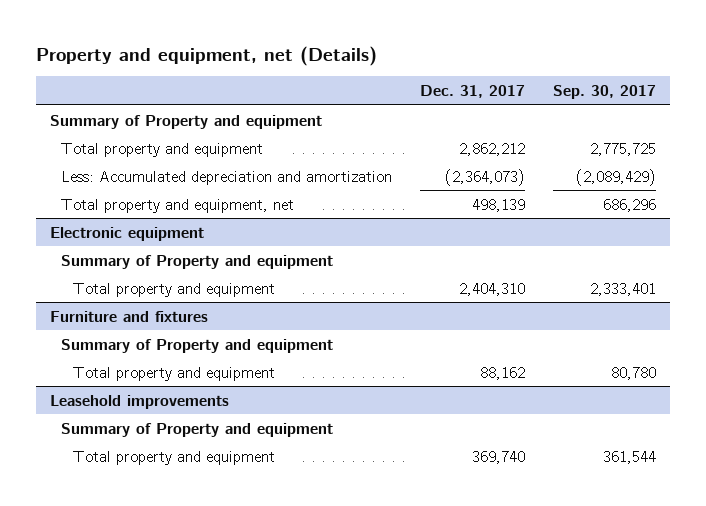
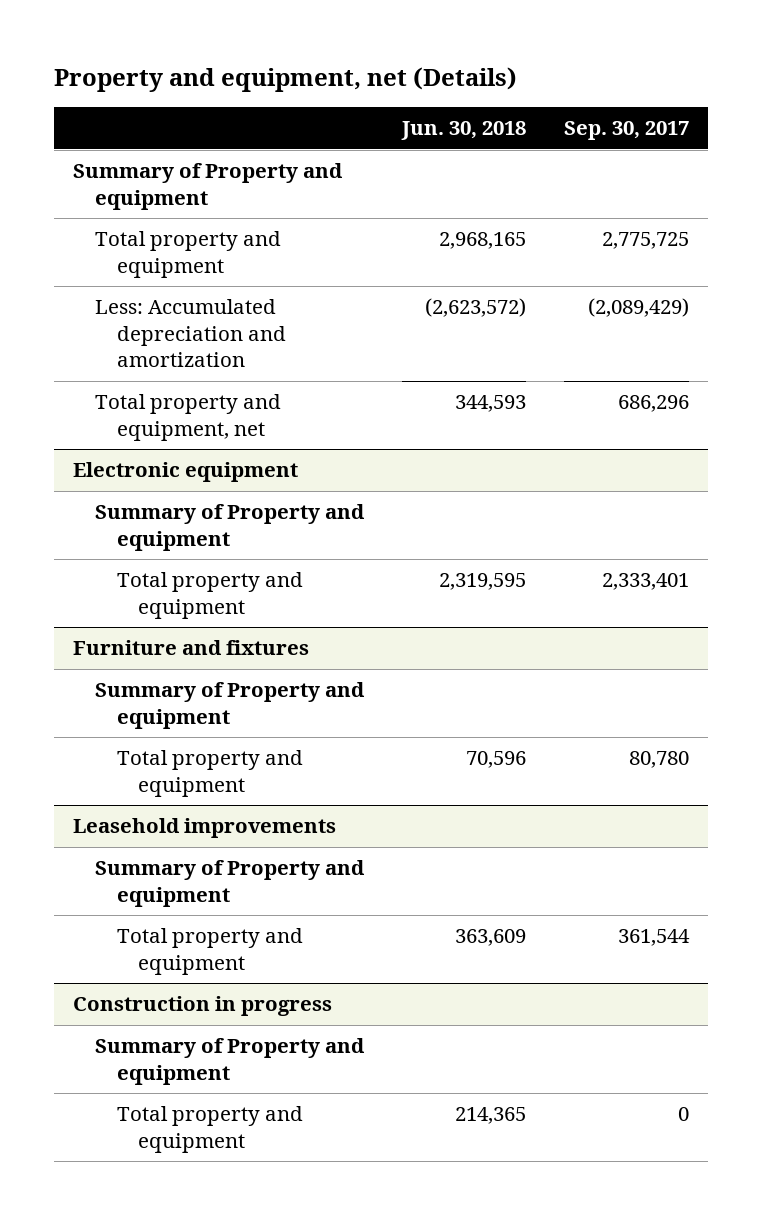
[420,85,526,99] Dec. 31, 2017 -> none
none -> [401,121,527,141] Jun. 30, 2018
none -> [73,996,333,1017] Construction in progress
none -> [94,1038,365,1085] Summary of Property and equipment
none -> [116,1106,303,1153] Total property and equipment

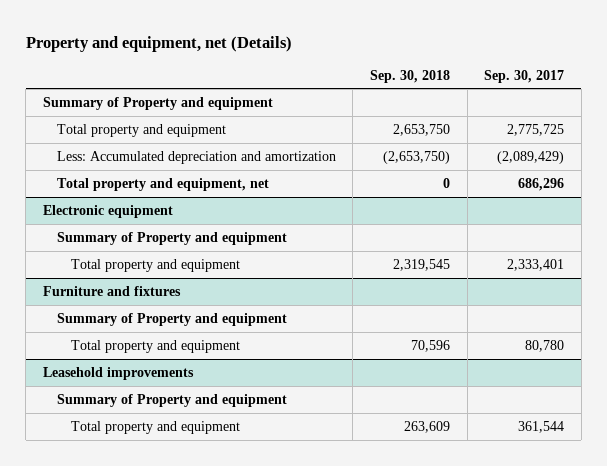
[401,121,527,141] Jun. 30, 2018 -> none
none -> [369,69,450,83] Sep. 30, 2018
[73,996,333,1017] Construction in progress -> none
[94,1038,365,1085] Summary of Property and equipment -> none
[116,1106,303,1153] Total property and equipment -> none

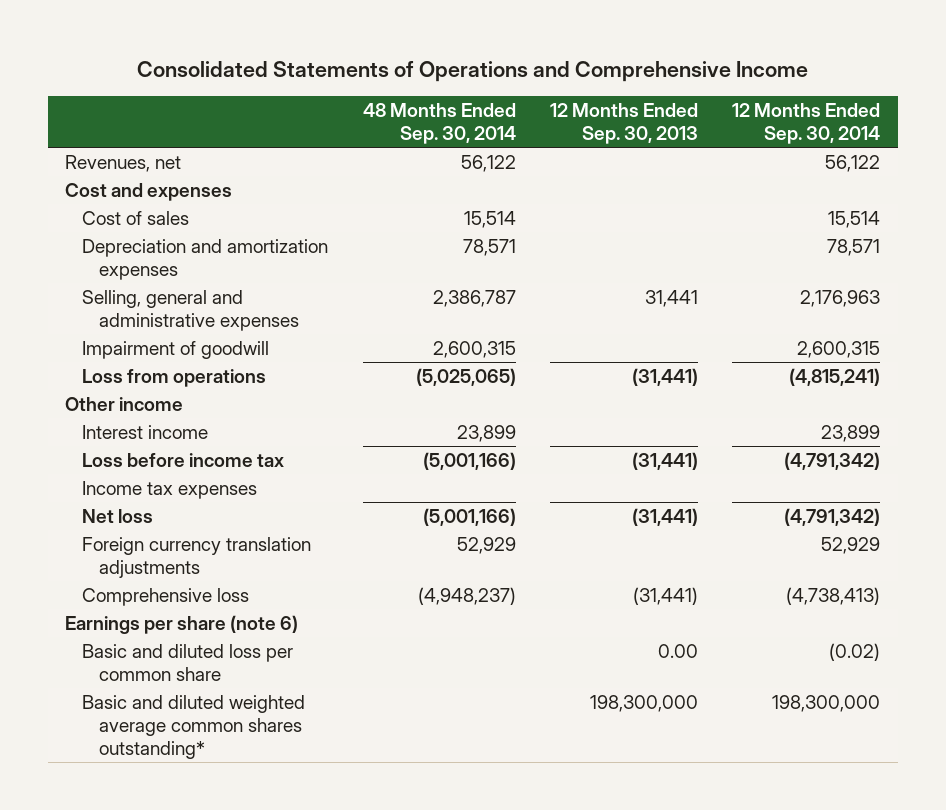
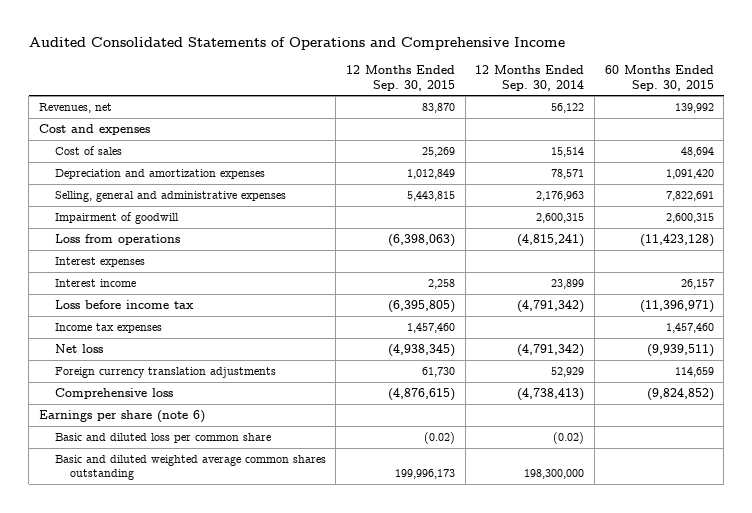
[136,61,808,83] Consolidated Statements of Operations and Comprehensive Income -> [28,37,565,51] Audited Consolidated Statements of Operations and Comprehensive Income
[362,103,516,145] 48 Months Ended Sep. 30, 2014 -> none
[550,103,699,145] 12 Months Ended Sep. 30, 2013 -> none
none -> [345,65,455,91] 12 Months Ended Sep. 30, 2015
none -> [604,65,714,91] 60 Months Ended Sep. 30, 2015
[65,396,184,411] Other income -> none
none -> [54,256,145,267] Interest expenses
[82,694,306,759] Basic and diluted weighted average common shares outstanding* -> [54,454,326,481] Basic and diluted weighted average common shares outstanding

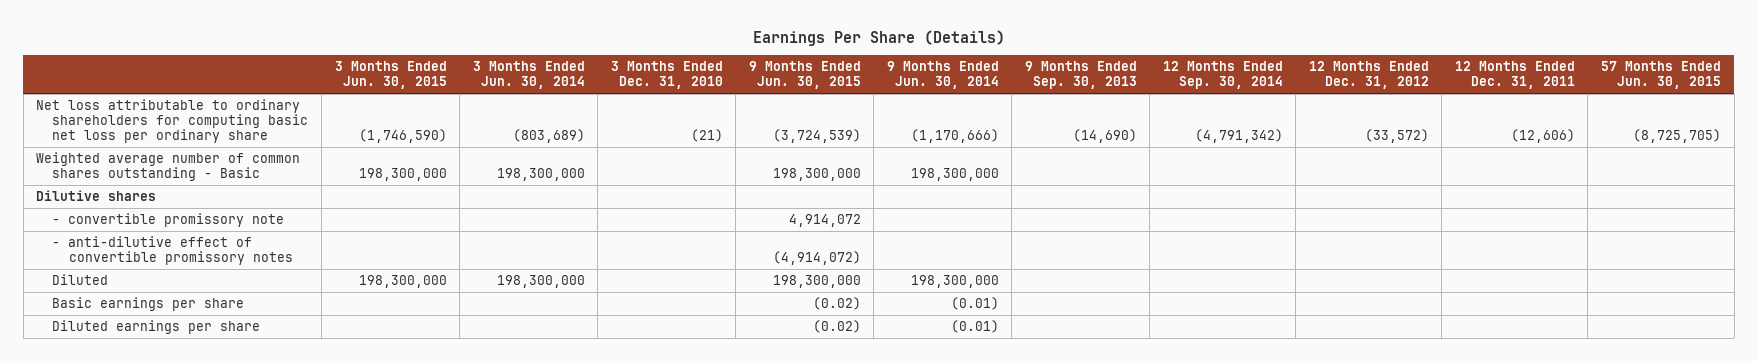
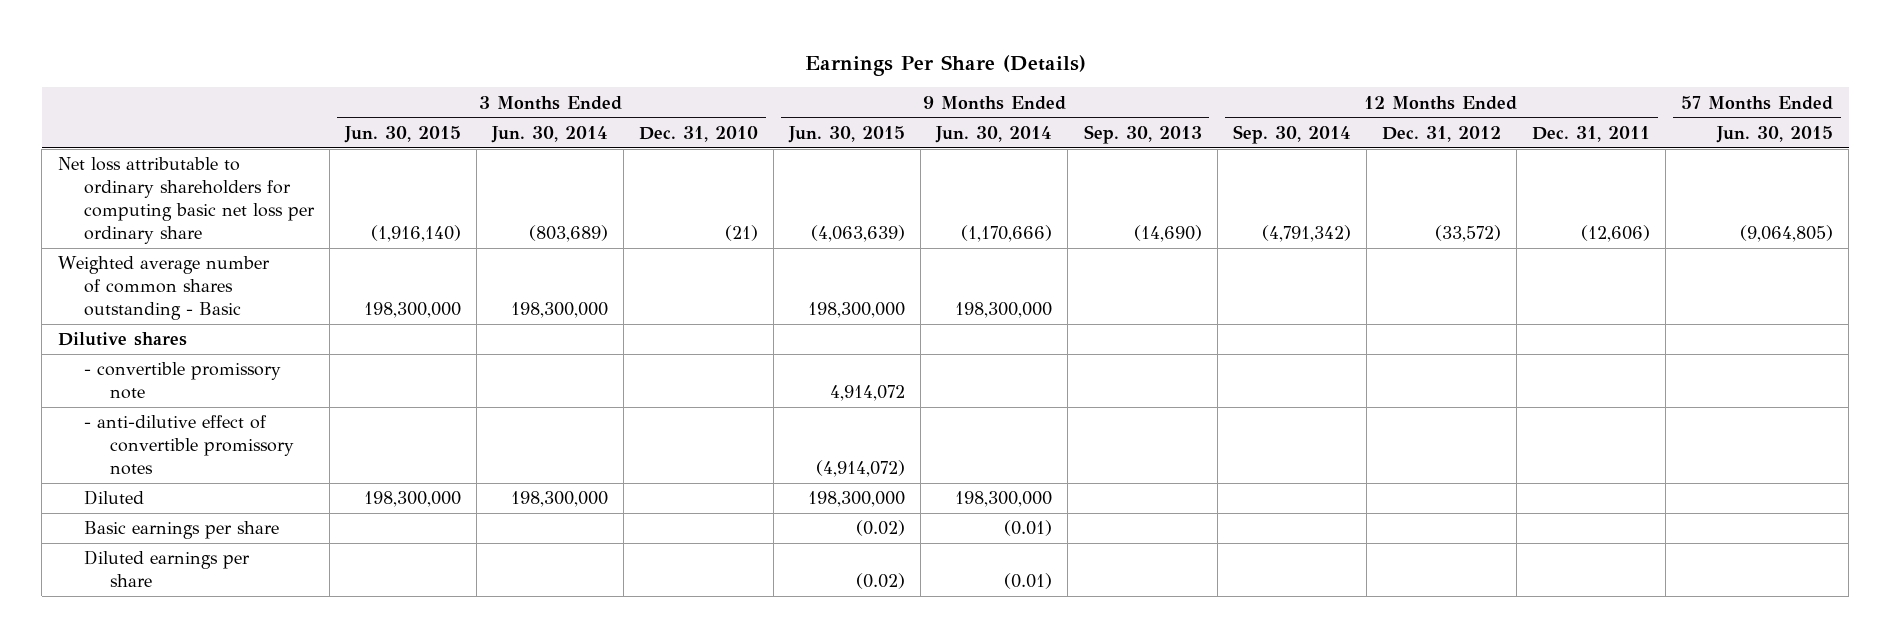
[358,129,447,144] (1,746,590) -> [370,225,461,243] (1,916,140)
[772,129,861,144] (3,724,539) -> [811,225,906,243] (4,063,639)
[1632,129,1721,144] (8,725,705) -> [1740,225,1834,243] (9,064,805)

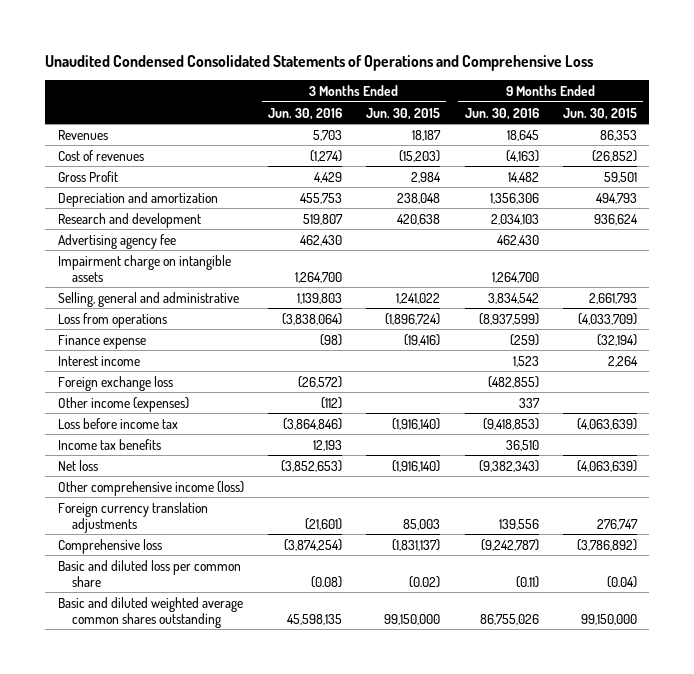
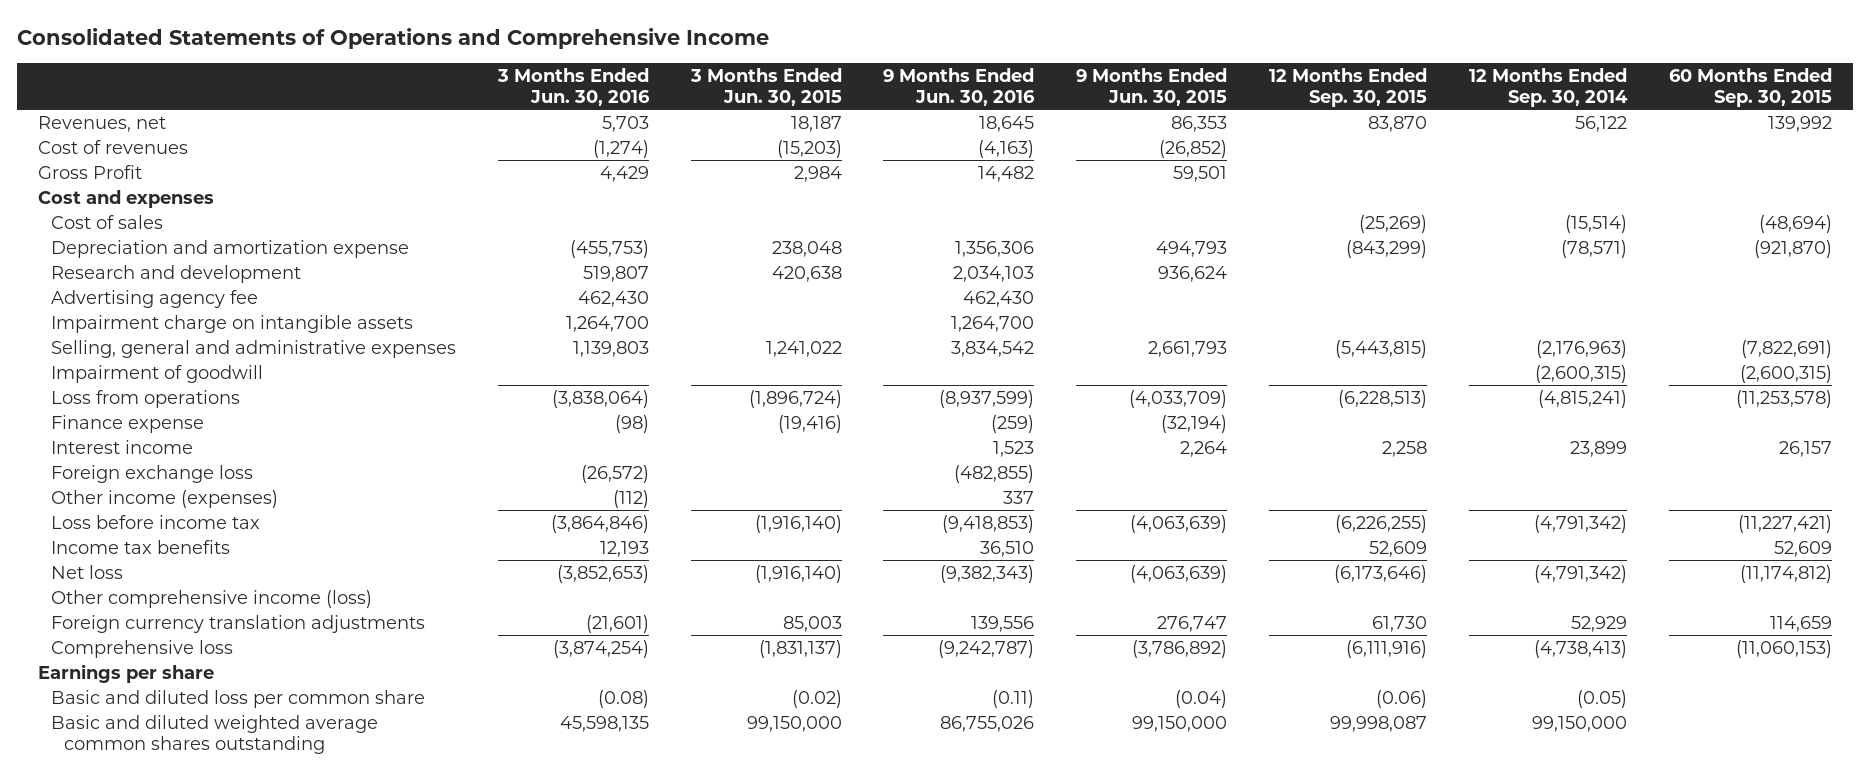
[45,54,594,71] Unaudited Condensed Consolidated Statements of Operations and Comprehensive Loss -> [16,27,769,49] Consolidated Statements of Operations and Comprehensive Income
none -> [1269,68,1428,107] 12 Months Ended Sep. 30, 2015
none -> [1468,68,1628,107] 12 Months Ended Sep. 30, 2014
none -> [1668,68,1832,107] 60 Months Ended Sep. 30, 2015
[57,129,108,140] Revenues -> [37,116,166,133] Revenues, net
none -> [37,190,214,209] Cost and expenses
none -> [50,215,163,230] Cost of sales
[57,191,218,207] Depreciation and amortization -> [50,240,409,259] Depreciation and amortization expense
[299,192,342,204] 455,753 -> [569,240,649,259] (455,753)
[57,291,239,307] Selling, general and administrative -> [50,340,456,359] Selling, general and administrative expenses
none -> [50,365,263,384] Impairment of goodwill
none -> [37,664,214,684] Earnings per share

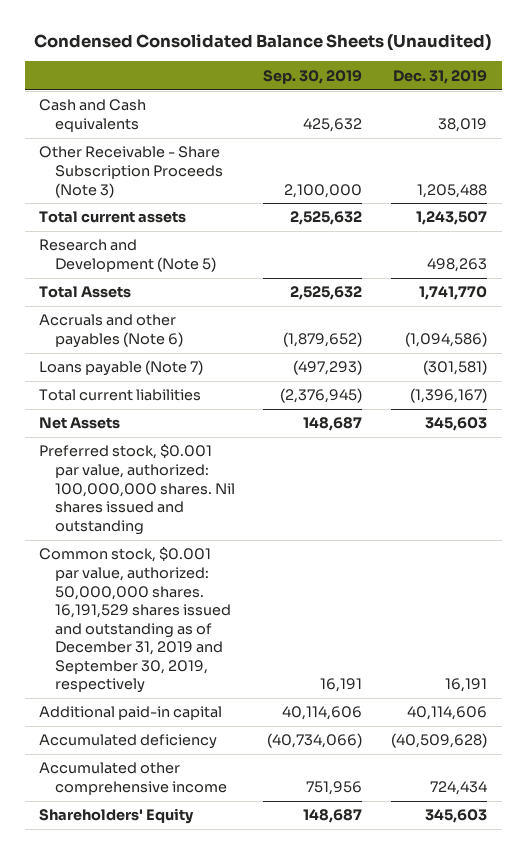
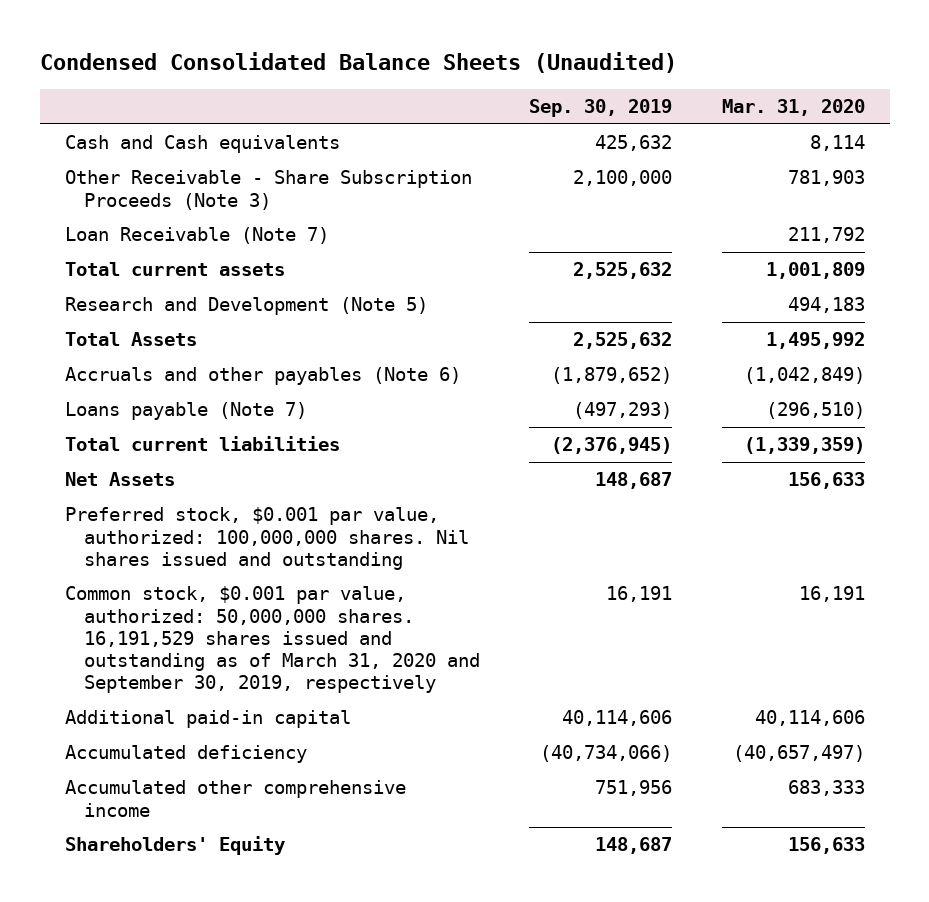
[393,69,488,84] Dec. 31, 2019 -> none
none -> [721,99,865,117] Mar. 31, 2020
none -> [64,227,329,245] Loan Receivable (Note 7)
[39,547,231,694] Common stock, $0.001 par value, authorized: 50,000,000 shares. 16,191,529 shares issued and outstanding as of December 31, 2019 and September 30, 2019, respectively -> [64,586,480,694] Common stock, $0.001 par value, authorized: 50,000,000 shares. 16,191,529 shares issued and outstanding as of March 31, 2020 and September 30, 2019, respectively

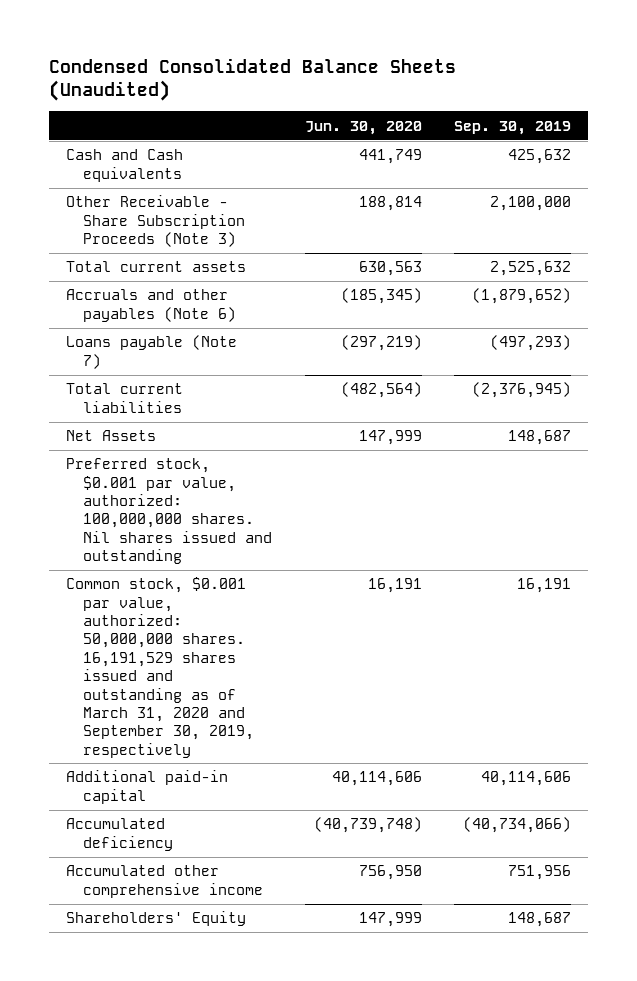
[721,99,865,117] Mar. 31, 2020 -> none
none -> [304,120,422,135] Jun. 30, 2020
[64,227,329,245] Loan Receivable (Note 7) -> none
[64,297,428,316] Research and Development (Note 5) -> none
[64,332,197,347] Total Assets -> none

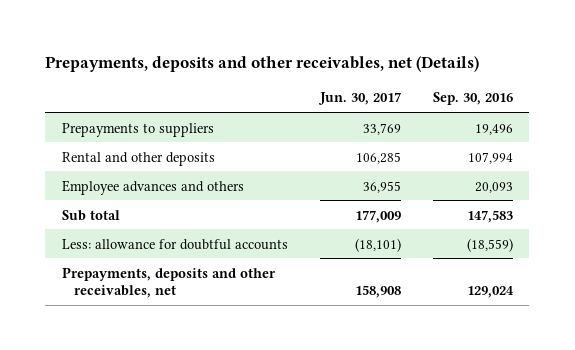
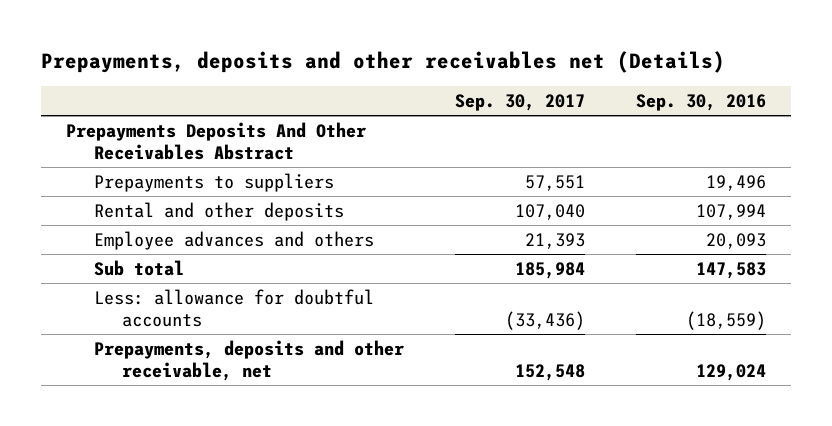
[45,56,480,73] Prepayments, deposits and other receivables, net (Details) -> [40,51,725,74] Prepayments, deposits and other receivables net (Details)
[317,92,401,106] Jun. 30, 2017 -> none
none -> [454,94,585,112] Sep. 30, 2017
none -> [66,121,367,160] Prepayments Deposits And Other Receivables Abstract
[61,266,276,299] Prepayments, deposits and other receivables, net -> [93,339,404,381] Prepayments, deposits and other receivable, net

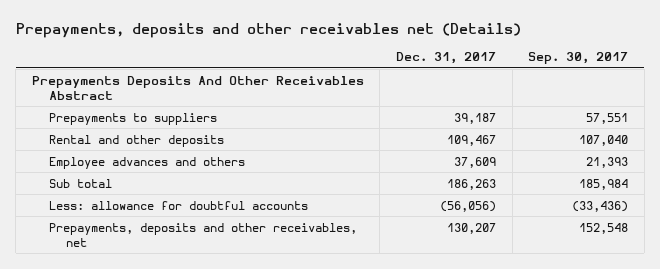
[635,94,766,112] Sep. 30, 2016 -> none
none -> [395,52,496,65] Dec. 31, 2017
[93,339,404,381] Prepayments, deposits and other receivable, net -> [48,222,357,247] Prepayments, deposits and other receivables, net

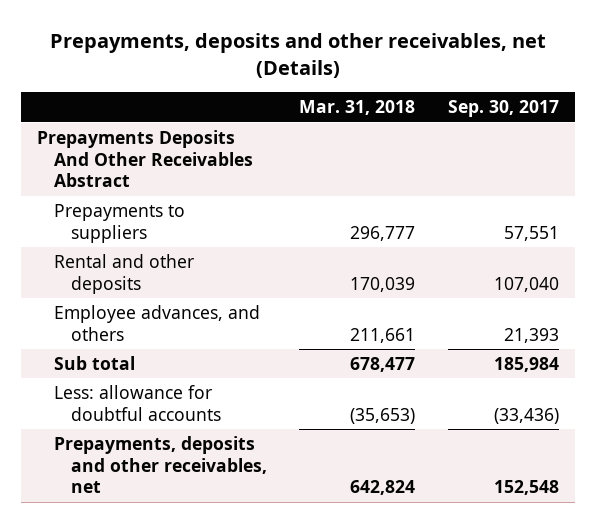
[15,23,521,39] Prepayments, deposits and other receivables net (Details) -> [49,32,546,78] Prepayments, deposits and other receivables, net (Details)
[395,52,496,65] Dec. 31, 2017 -> none
none -> [299,100,416,116] Mar. 31, 2018
[48,156,245,169] Employee advances and others -> [54,304,261,341] Employee advances, and others

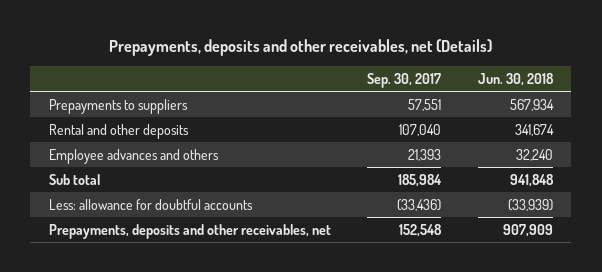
[299,100,416,116] Mar. 31, 2018 -> none
none -> [478,72,555,86] Jun. 30, 2018
[37,129,254,188] Prepayments Deposits And Other Receivables Abstract -> none
[54,304,261,341] Employee advances, and others -> [48,148,219,164] Employee advances and others

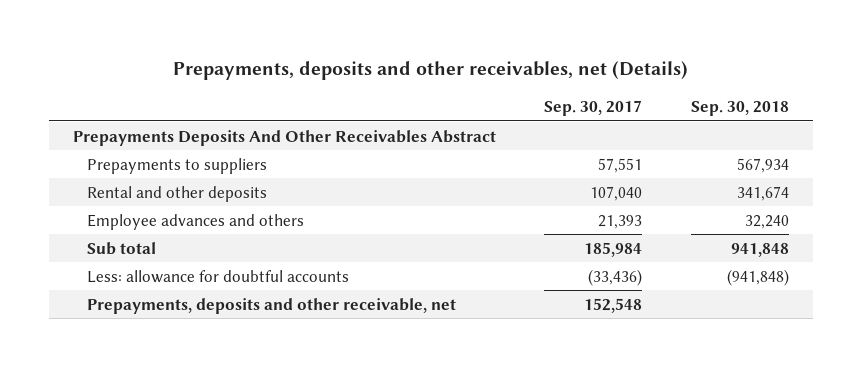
[478,72,555,86] Jun. 30, 2018 -> none
none -> [690,101,789,117] Sep. 30, 2018
none -> [72,129,496,146] Prepayments Deposits And Other Receivables Abstract
[48,223,331,239] Prepayments, deposits and other receivables, net -> [87,297,457,314] Prepayments, deposits and other receivable, net

